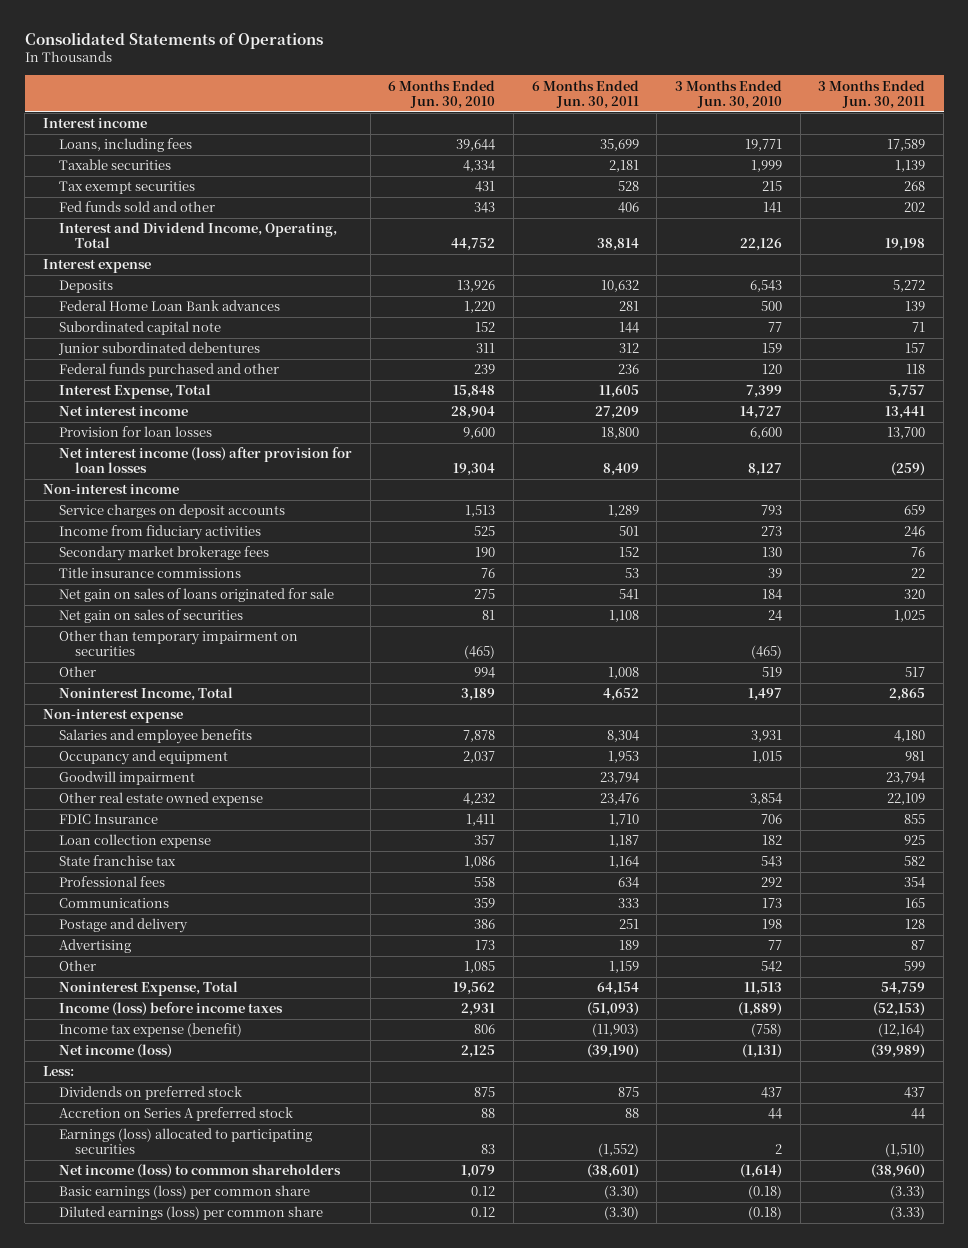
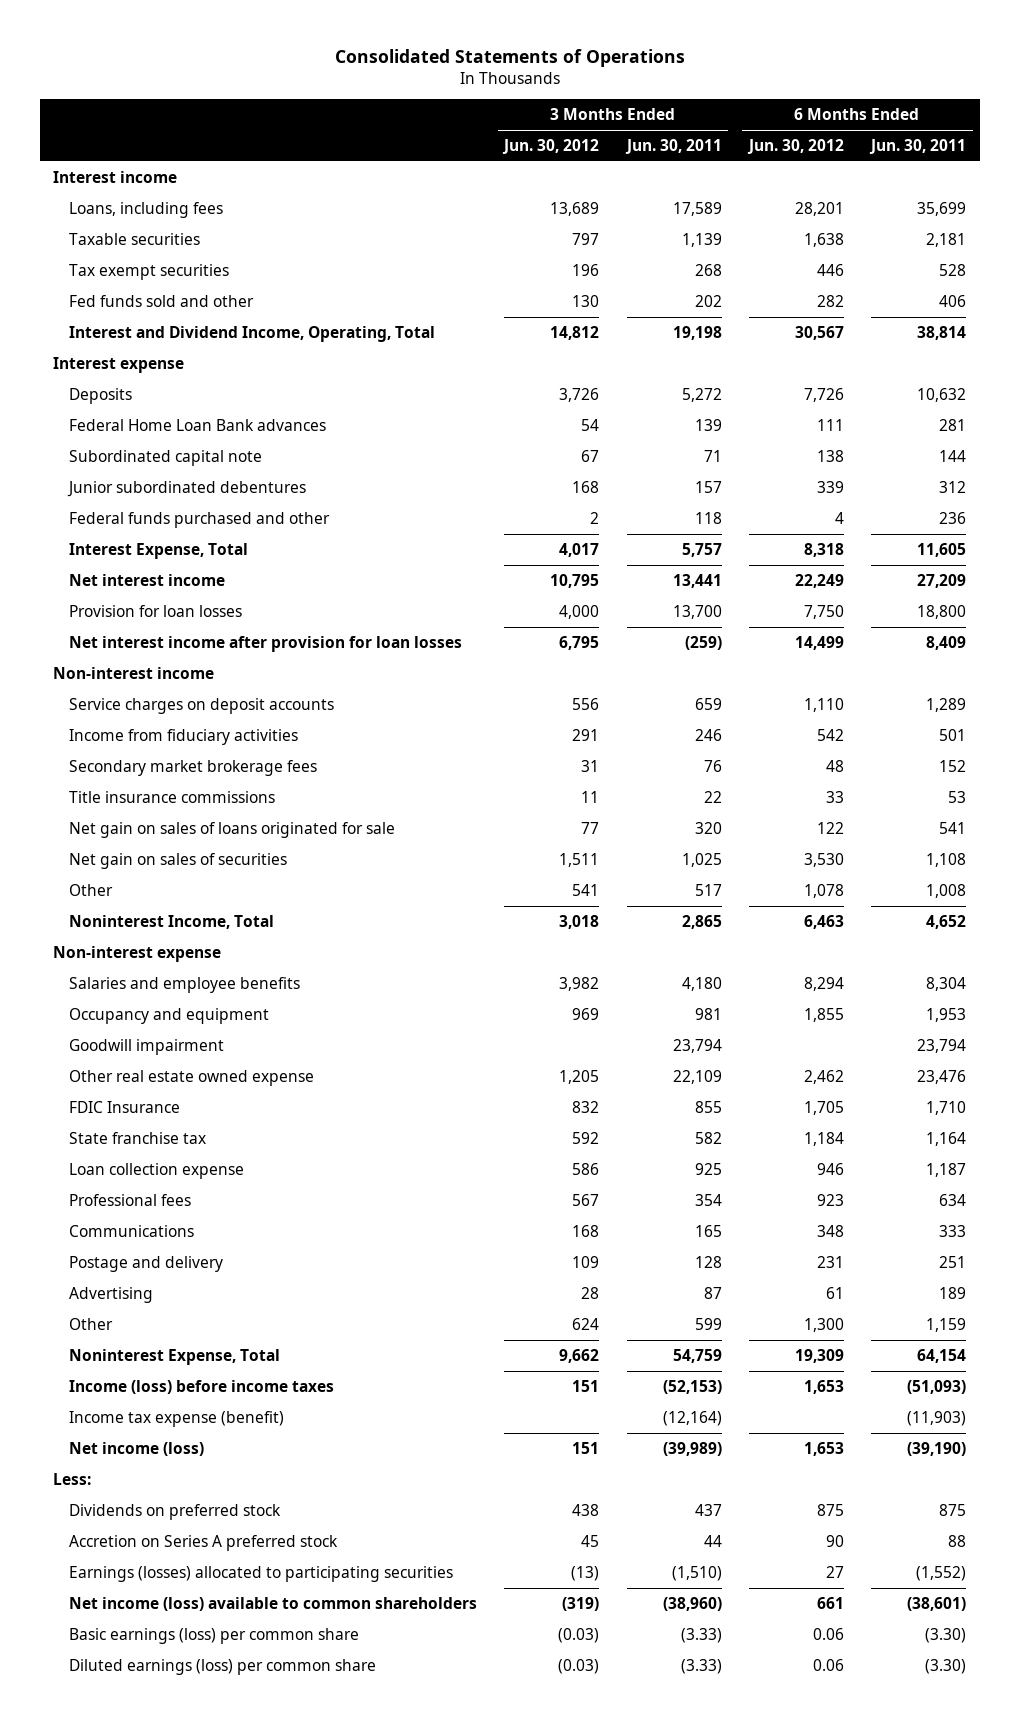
[388,79,496,109] 6 Months Ended Jun. 30, 2010 -> none
[675,79,783,109] 3 Months Ended Jun. 30, 2010 -> none
none -> [502,138,600,154] Jun. 30, 2012
none -> [746,138,844,154] Jun. 30, 2012
[59,447,353,474] Net interest income (loss) after provision for loan losses -> [69,635,463,652] Net interest income after provision for loan losses
[59,630,299,657] Other than temporary impairment on securities -> none
[59,834,212,849] Loan collection expense -> [69,1162,245,1179] Loan collection expense
[59,1128,313,1155] Earnings (loss) allocated to participating securities -> [69,1565,454,1582] Earnings (losses) allocated to participating securities
[59,1164,342,1179] Net income (loss) to common shareholders -> [69,1596,478,1611] Net income (loss) available to common shareholders

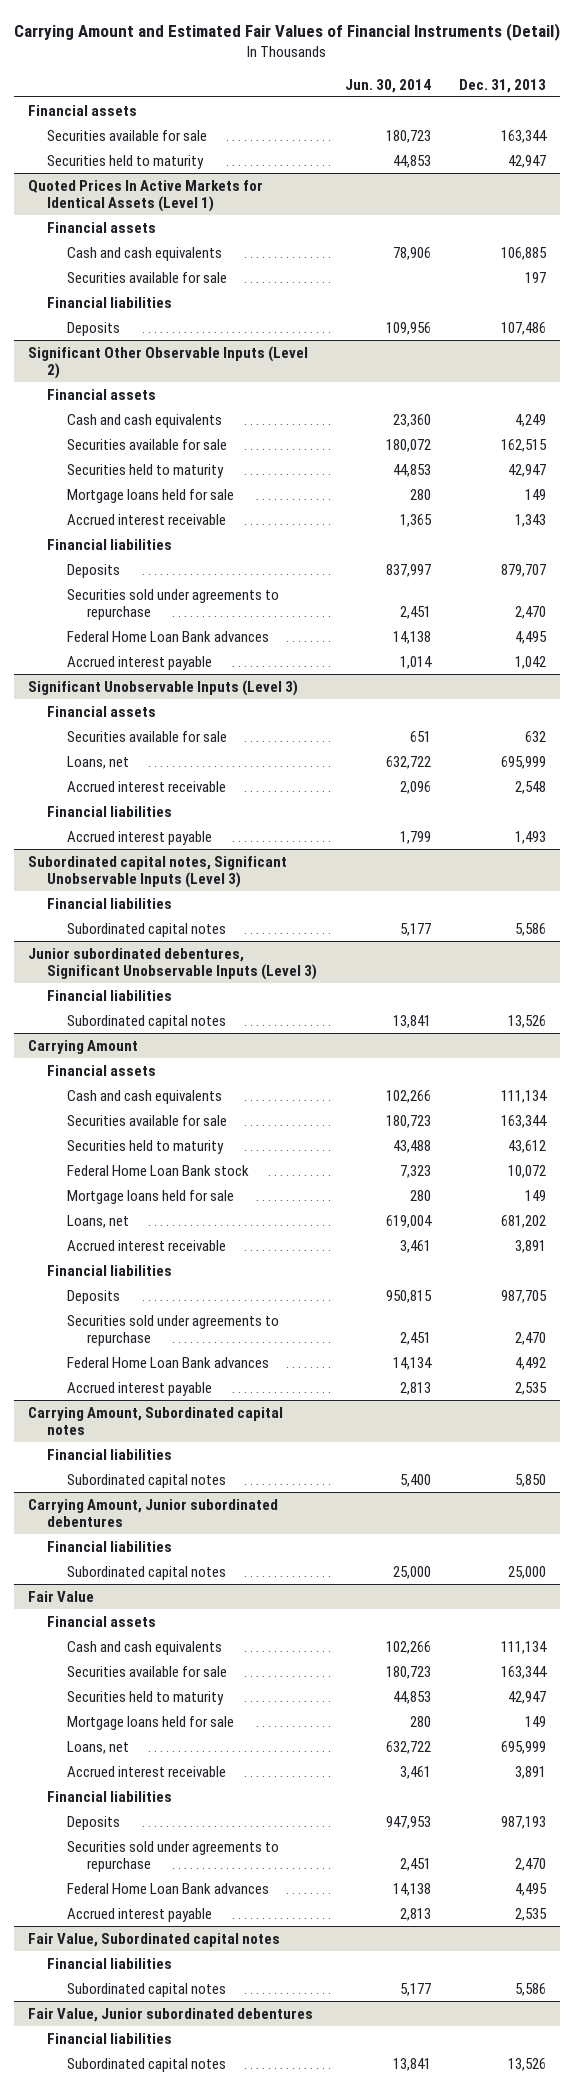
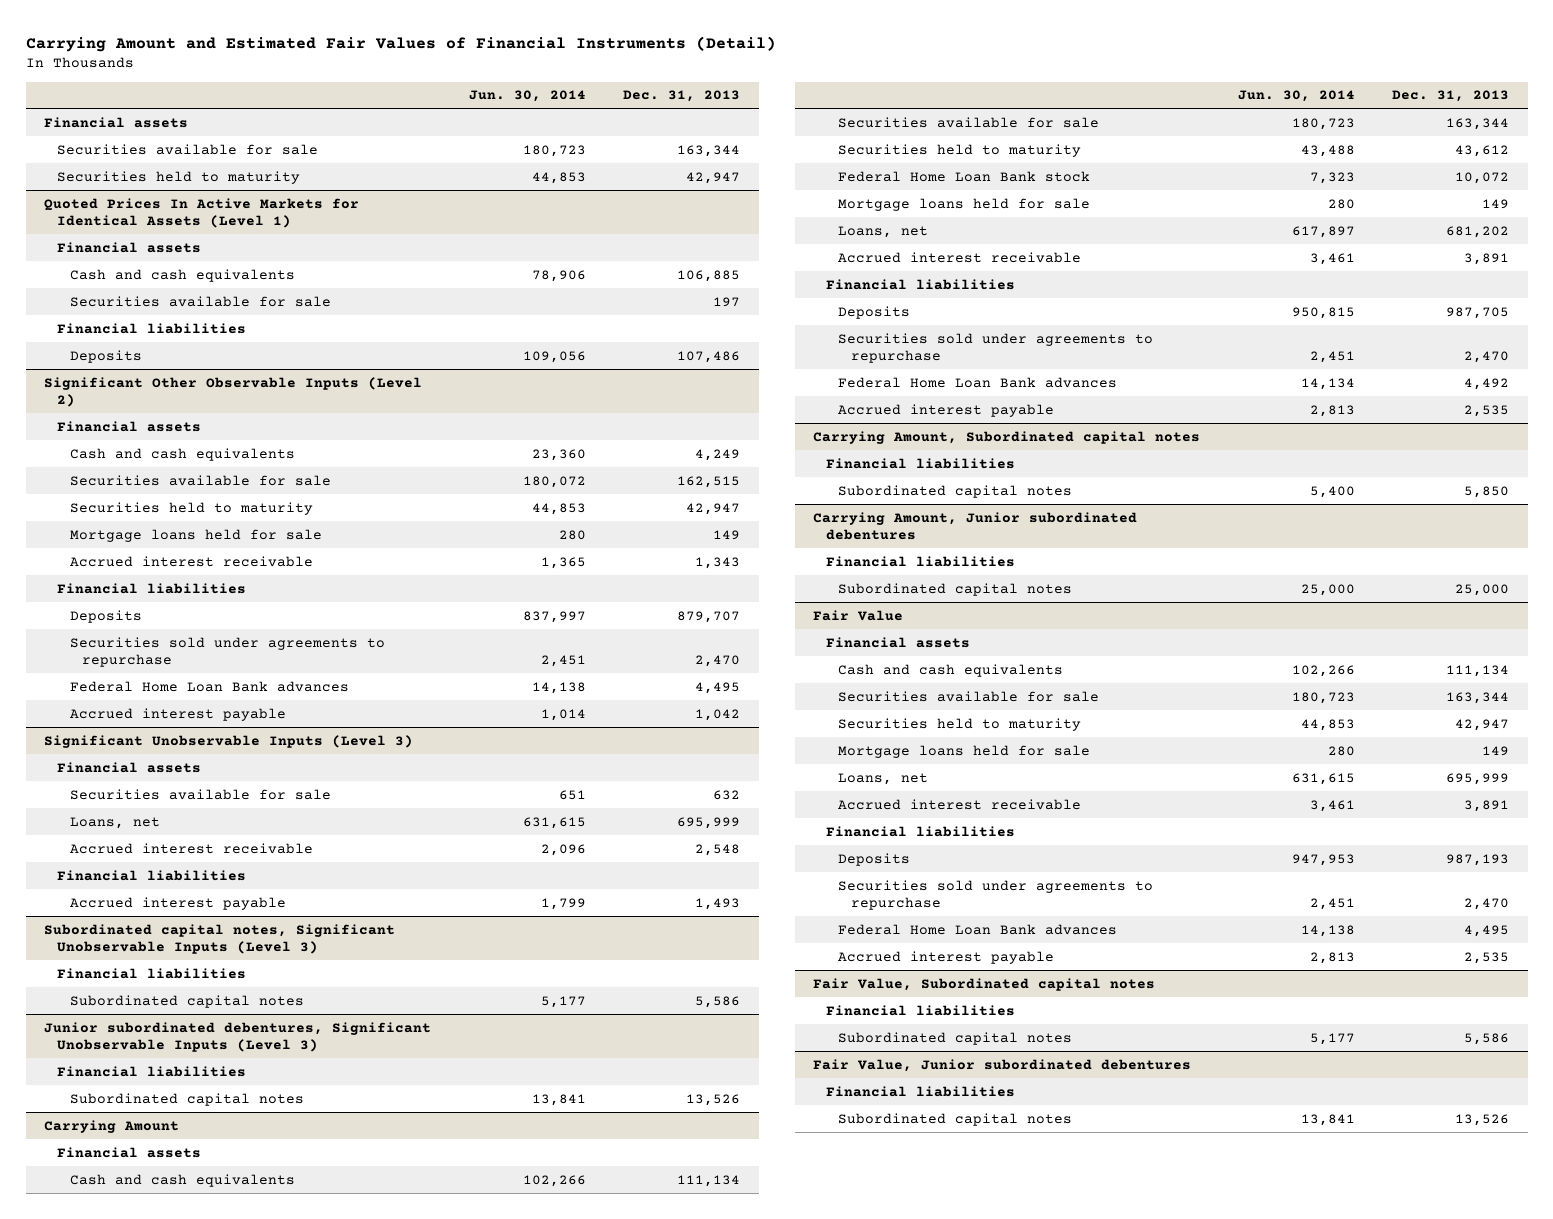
[386,321,432,335] 109,956 -> [522,350,586,363] 109,056
[386,755,432,769] 632,722 -> [522,816,586,829] 631,615
[386,1214,433,1228] 619,004 -> [1291,225,1355,238] 617,897
[386,1740,432,1754] 632,722 -> [1291,772,1355,785] 631,615

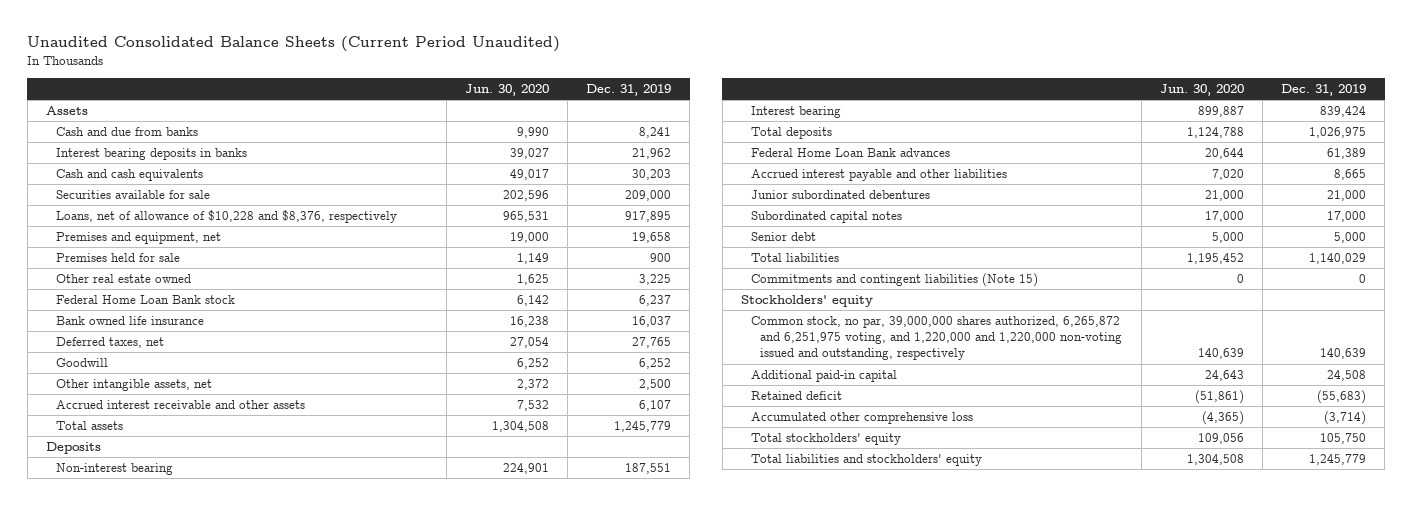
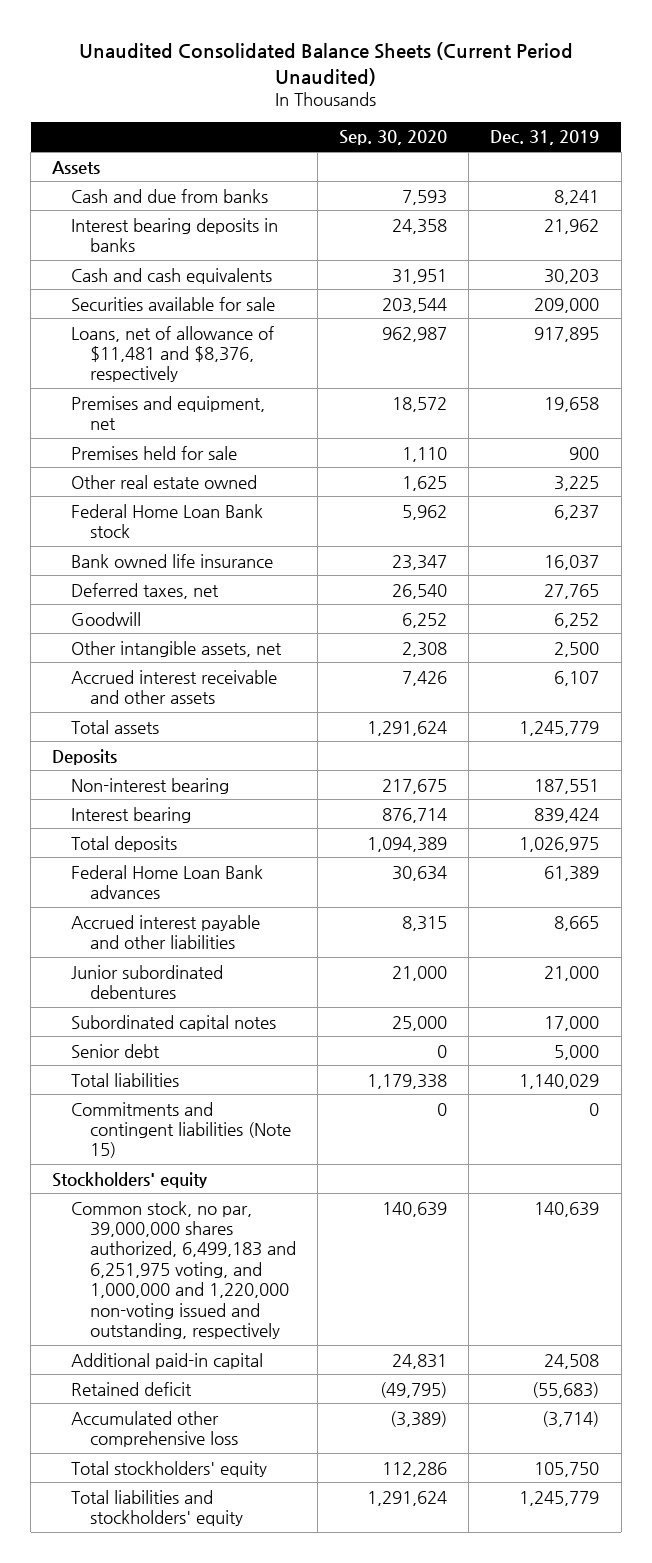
[464,83,549,96] Jun. 30, 2020 -> none
none -> [339,130,448,146] Sep. 30, 2020
[55,210,397,224] Loans, net of allowance of $10,228 and $8,376, respectively -> [71,325,275,383] Loans, net of allowance of $11,481 and $8,376, respectively
[750,316,1123,361] Common stock, no par, 39,000,000 shares authorized, 6,265,872 and 6,251,975 voting, and 1,220,000 and 1,220,000 non-voting issued and outstanding, respectively -> [71,1200,296,1340] Common stock, no par, 39,000,000 shares authorized, 6,499,183 and 6,251,975 voting, and 1,000,000 and 1,220,000 non-voting issued and outstanding, respectively

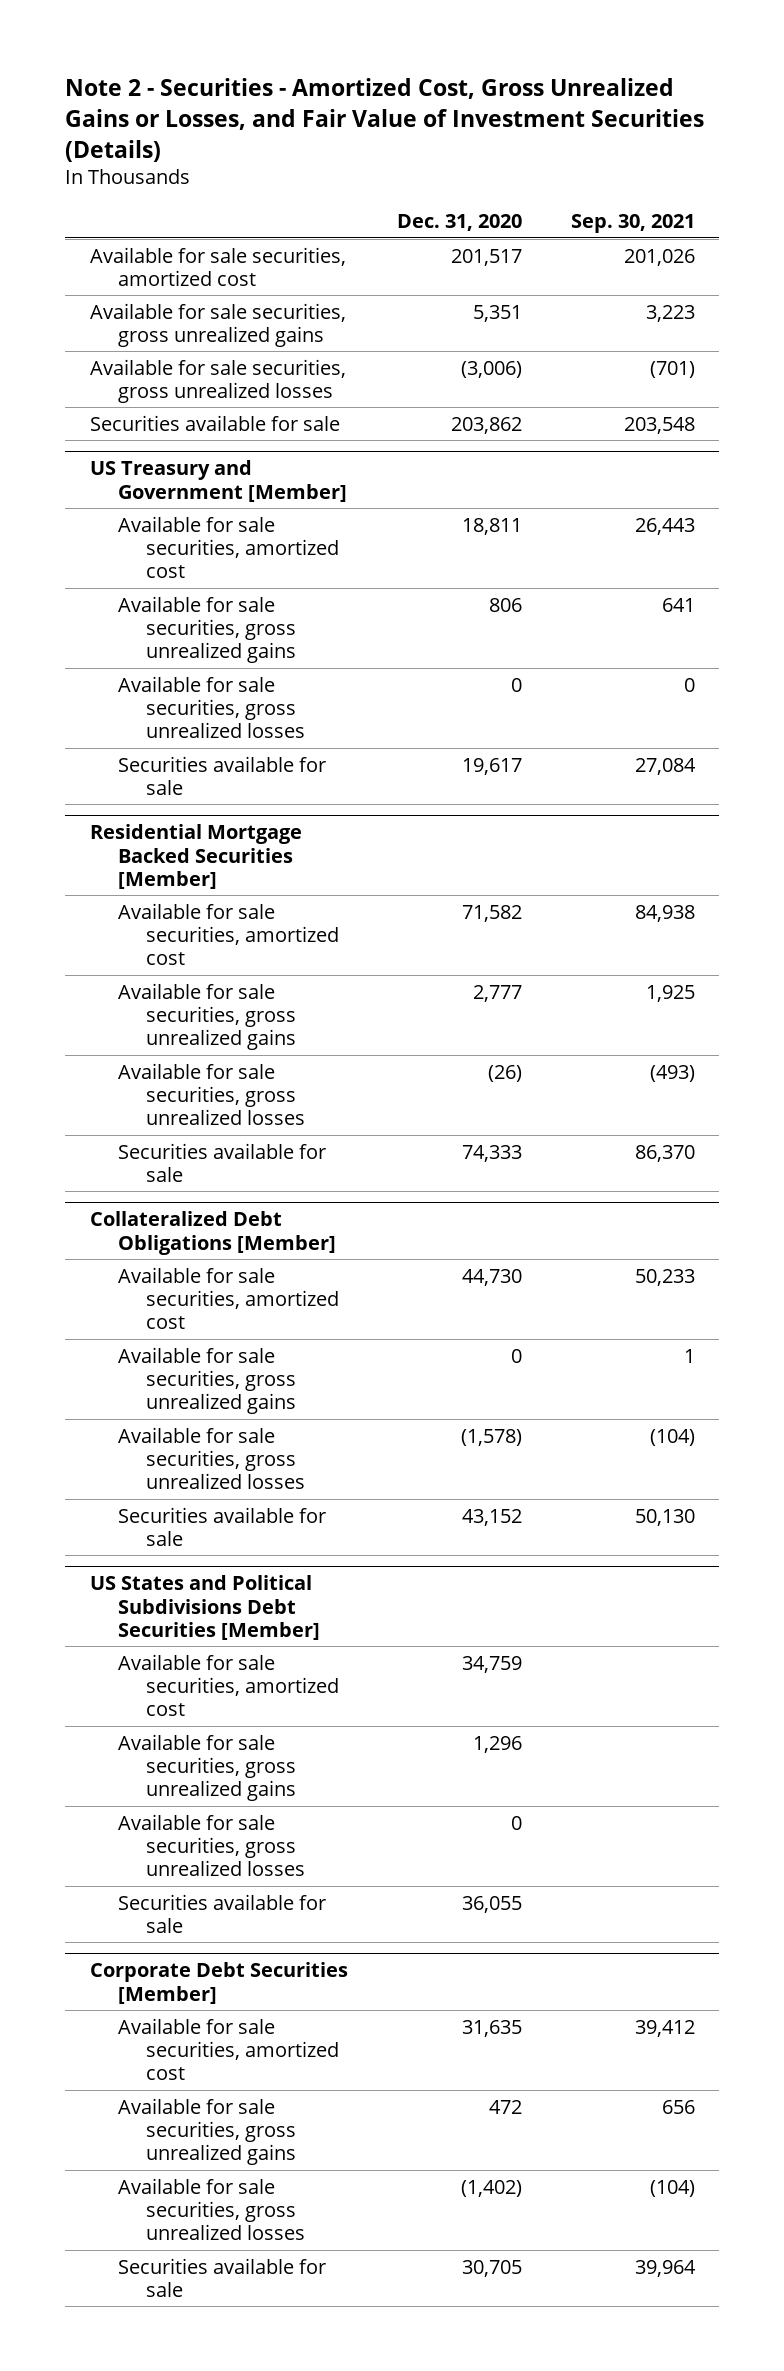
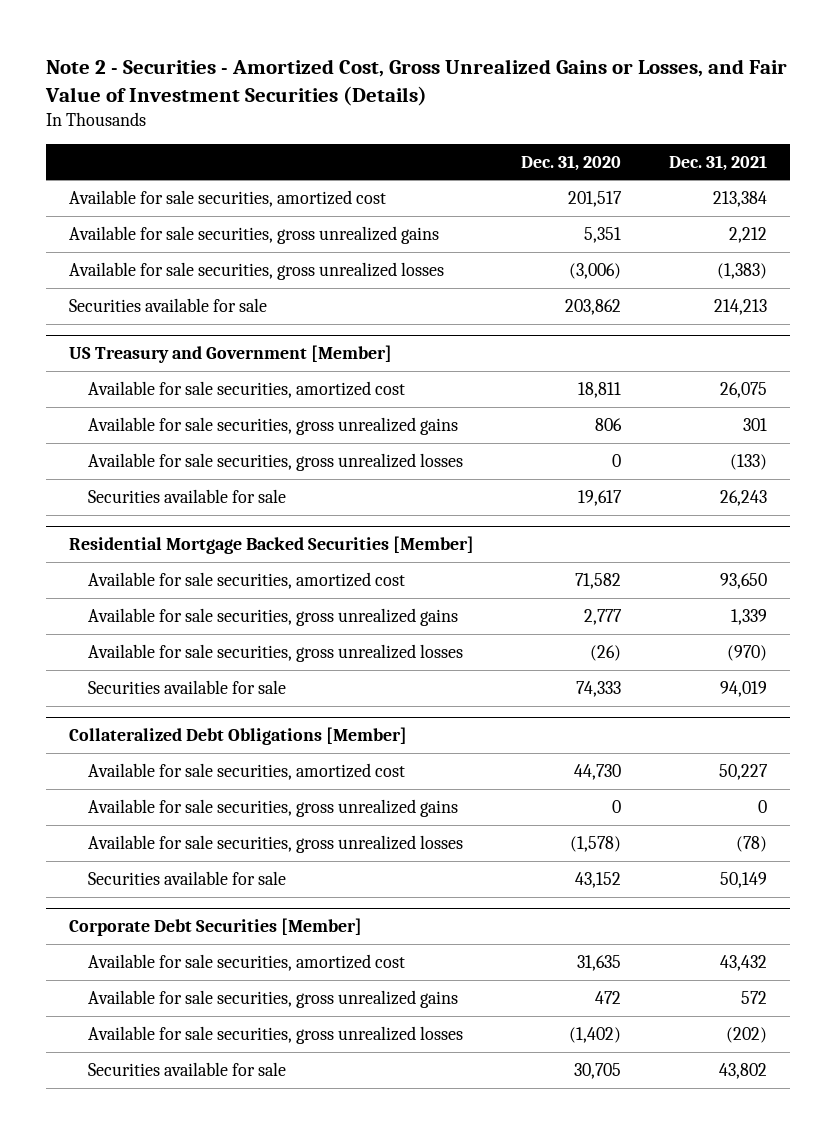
[570,214,695,234] Sep. 30, 2021 -> none
none -> [668,154,767,171] Dec. 31, 2021
[89,1575,320,1640] US States and Political Subdivisions Debt Securities [Member] -> none
[117,1653,339,1717] Available for sale securities, amortized cost -> none
[117,1733,296,1802] Available for sale securities, gross unrealized gains -> none
[117,1813,305,1877] Available for sale securities, gross unrealized losses -> none
[117,1893,326,1933] Securities available for sale -> none

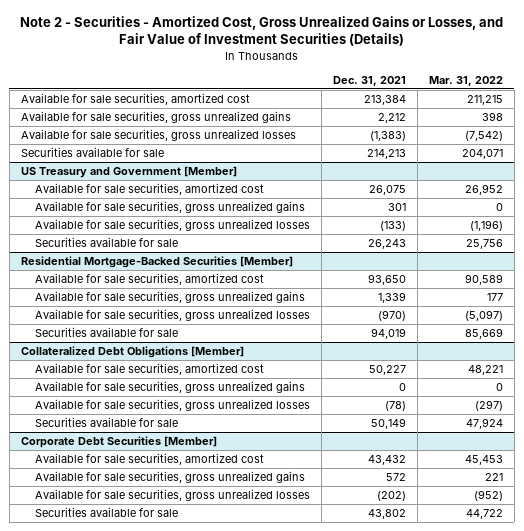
[521,154,622,171] Dec. 31, 2020 -> none
none -> [428,75,503,86] Mar. 31, 2022
[69,536,475,555] Residential Mortgage Backed Securities [Member] -> [20,256,293,269] Residential Mortgage-Backed Securities [Member]

